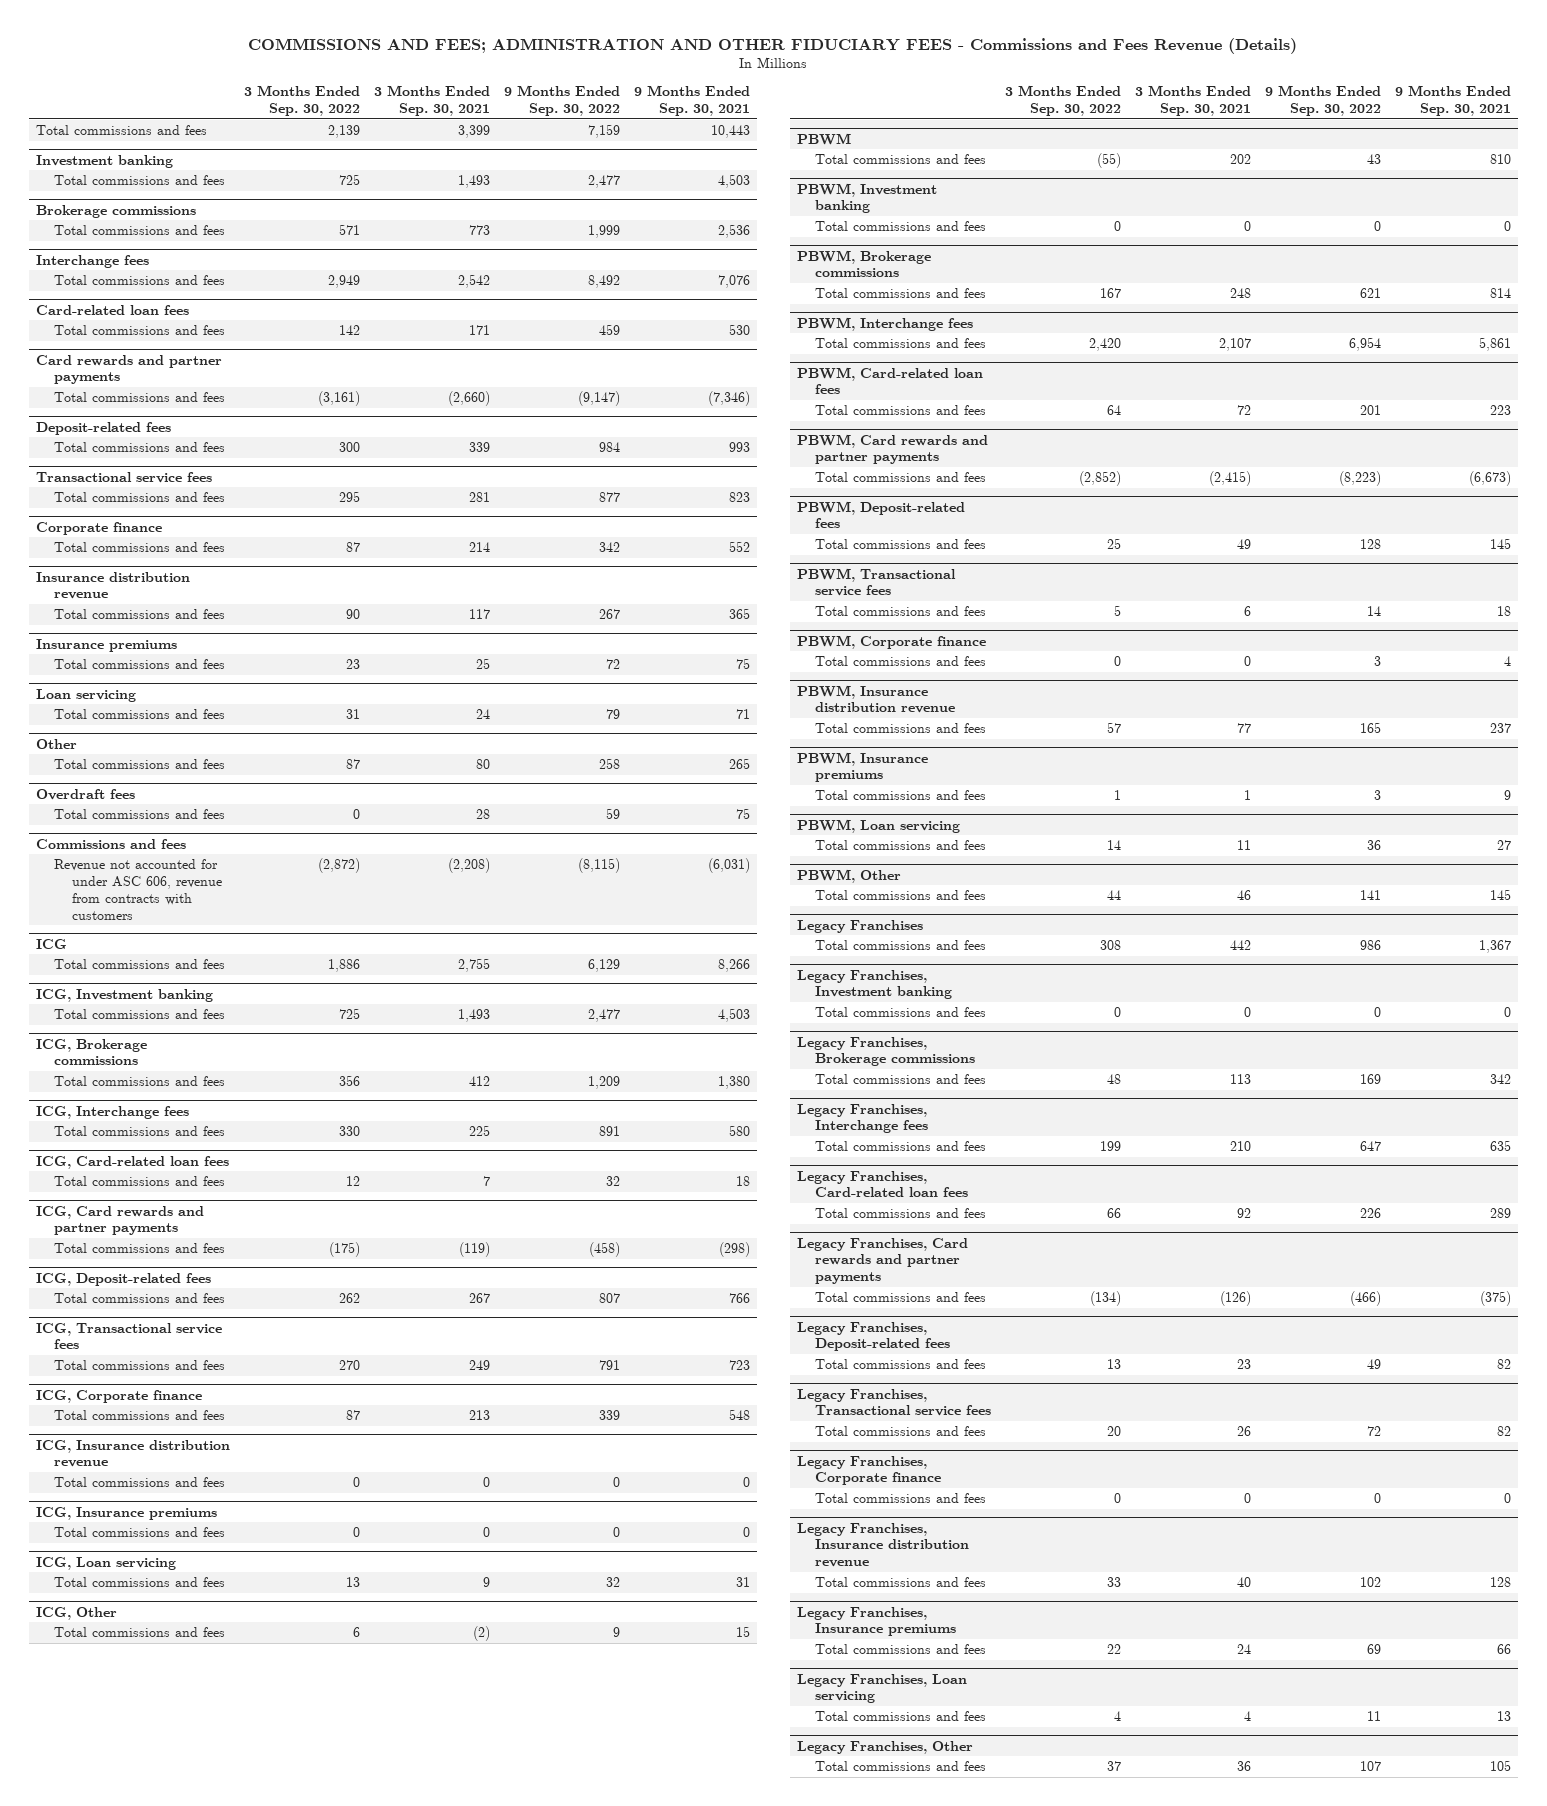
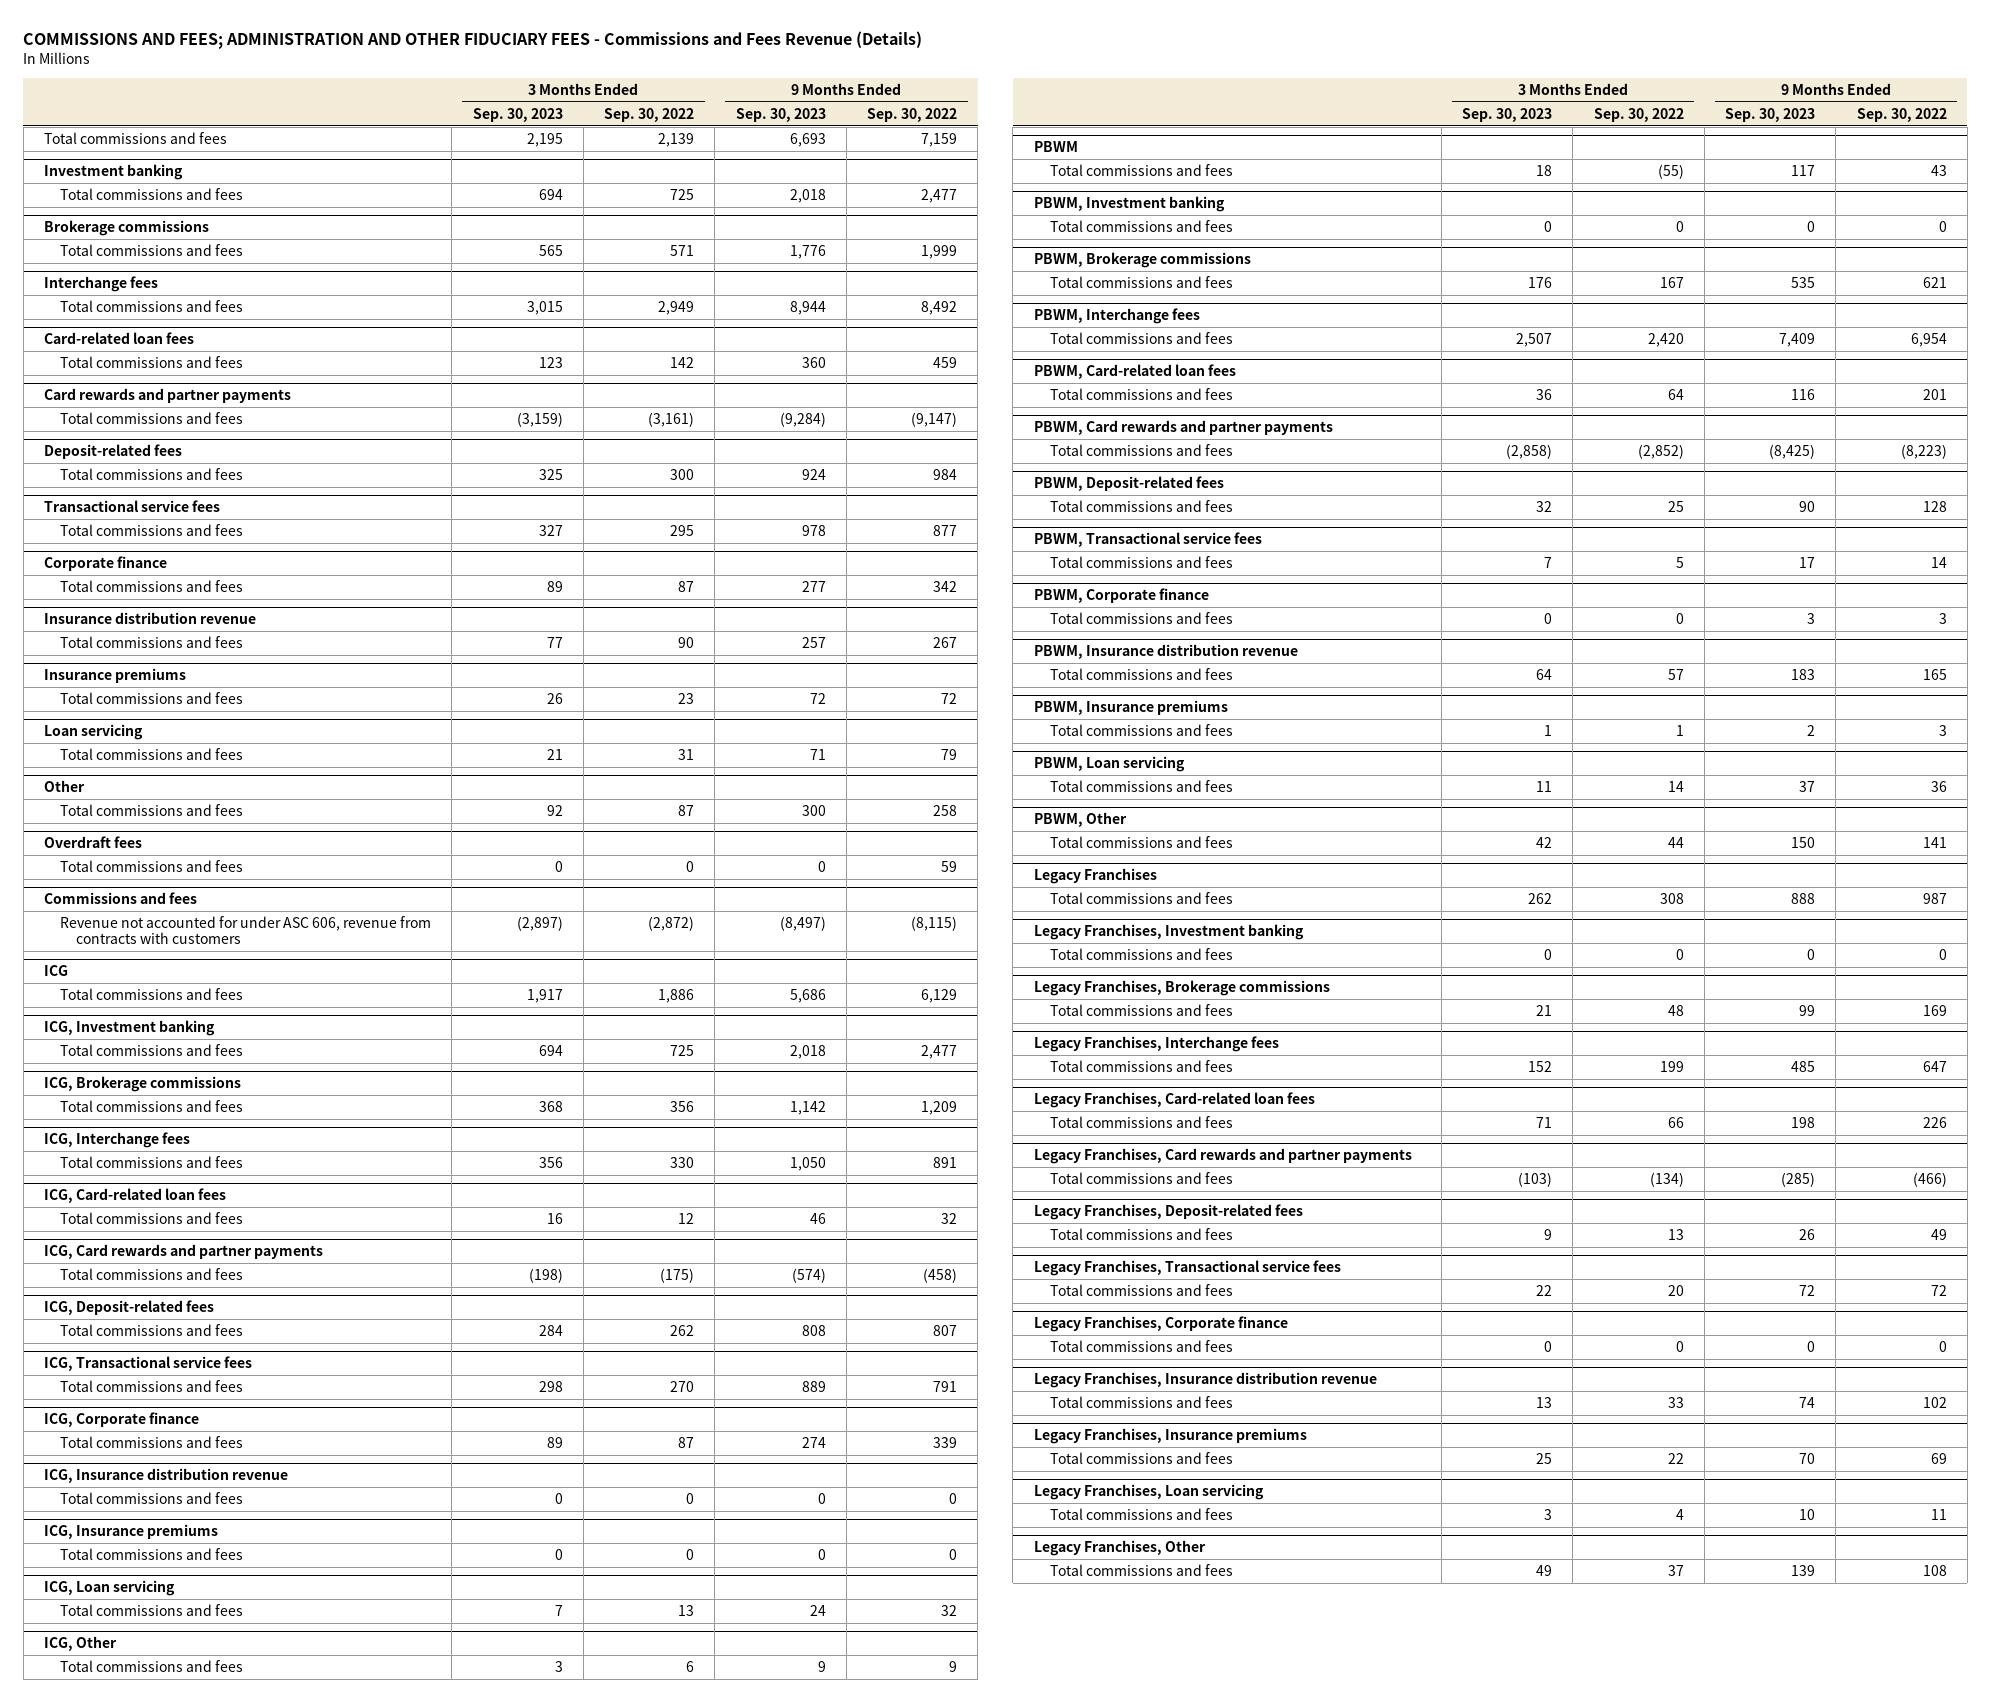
[373,84,490,116] 3 Months Ended Sep. 30, 2021 -> none
[633,84,750,116] 9 Months Ended Sep. 30, 2021 -> none
none -> [472,107,563,122] Sep. 30, 2023
none -> [735,107,826,122] Sep. 30, 2023
[1359,940,1381,951] 986 -> [1922,893,1947,905] 987
[1359,1761,1381,1772] 107 -> [1922,1565,1947,1577] 108

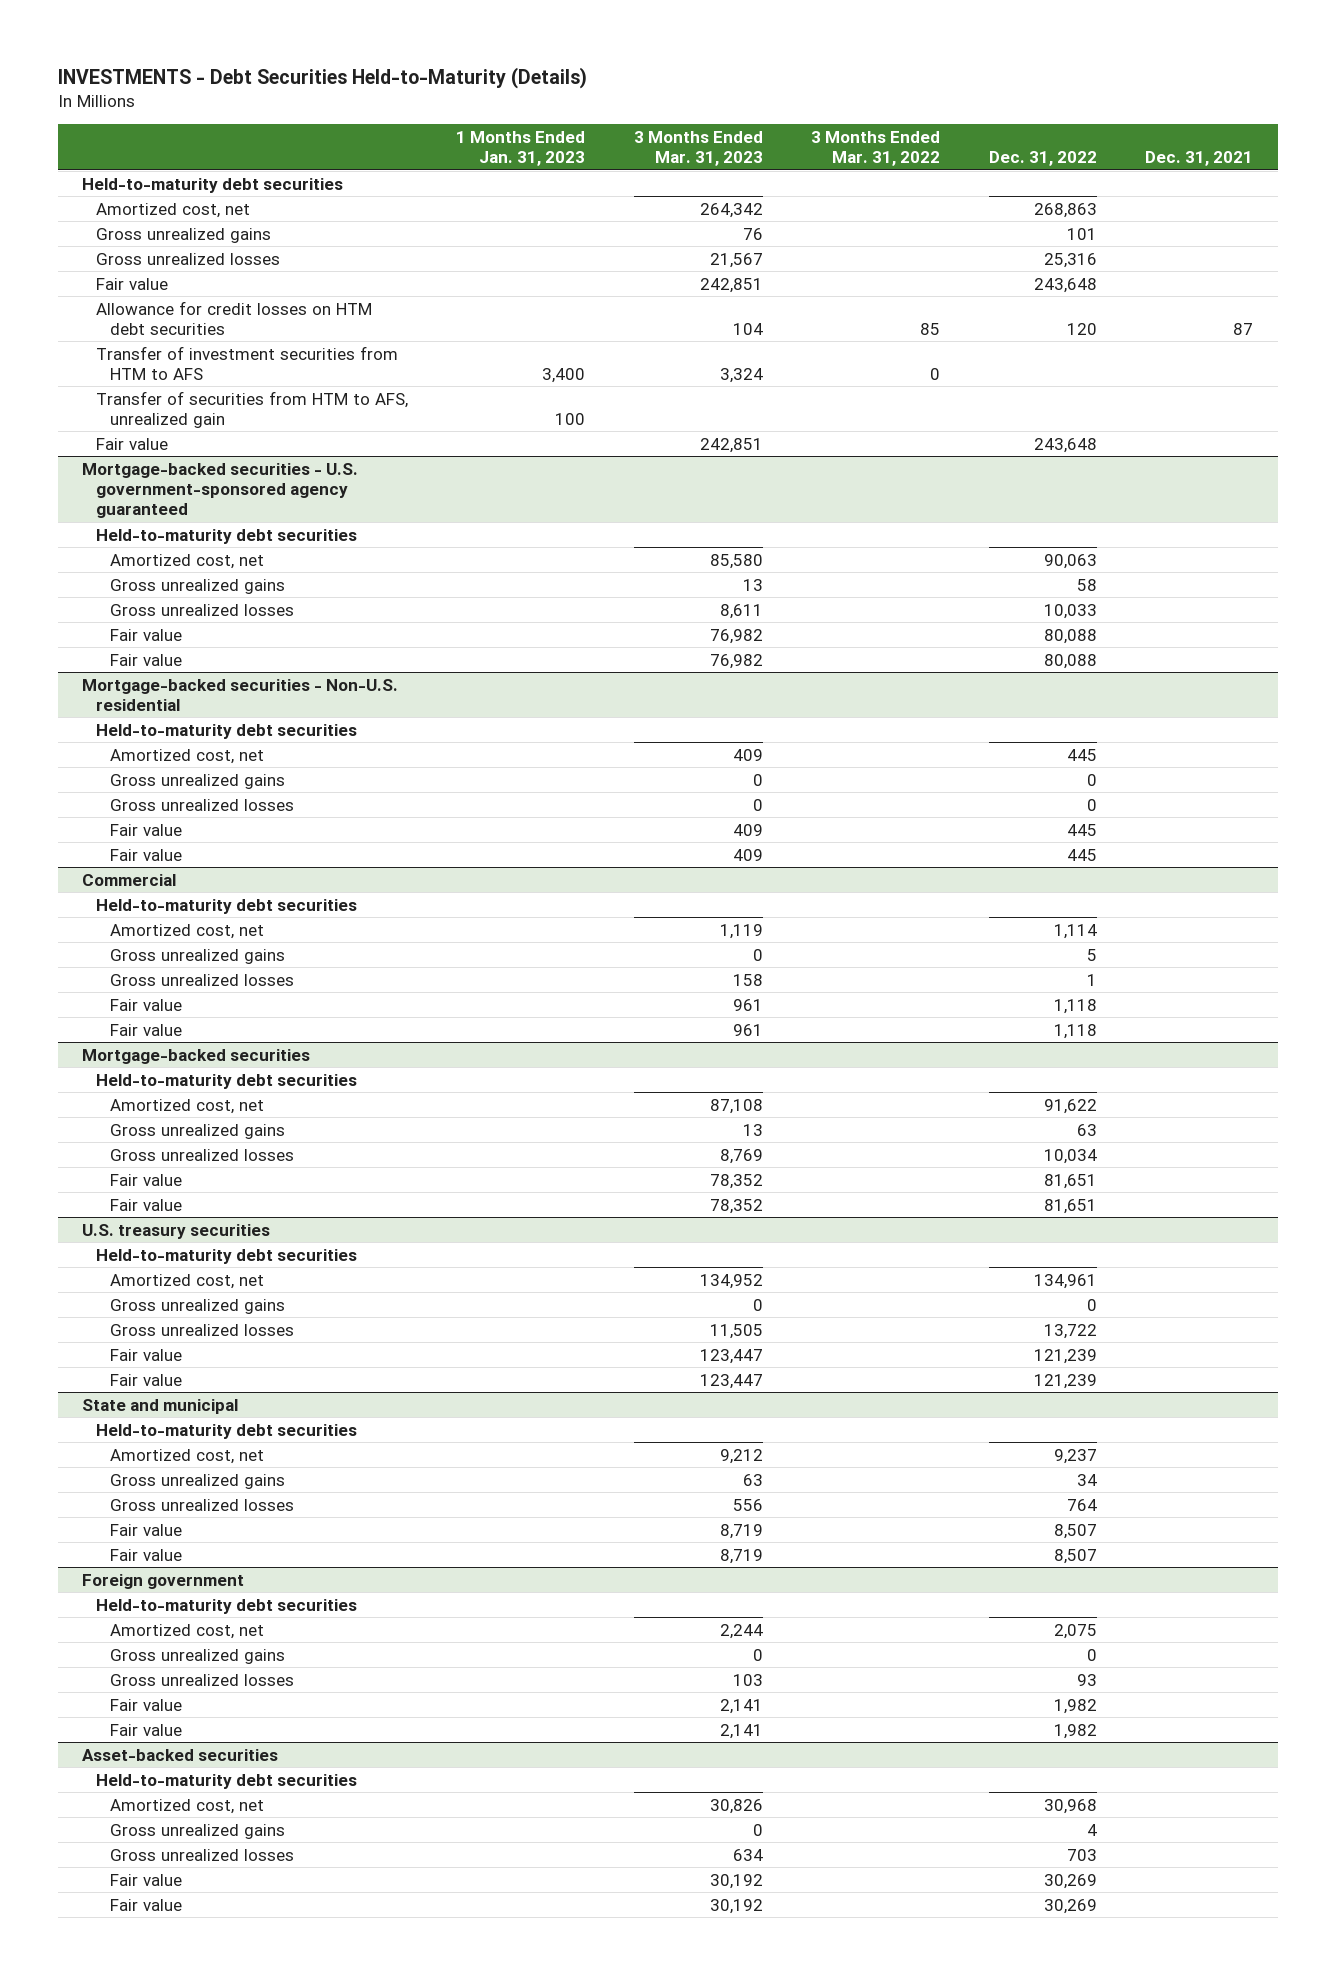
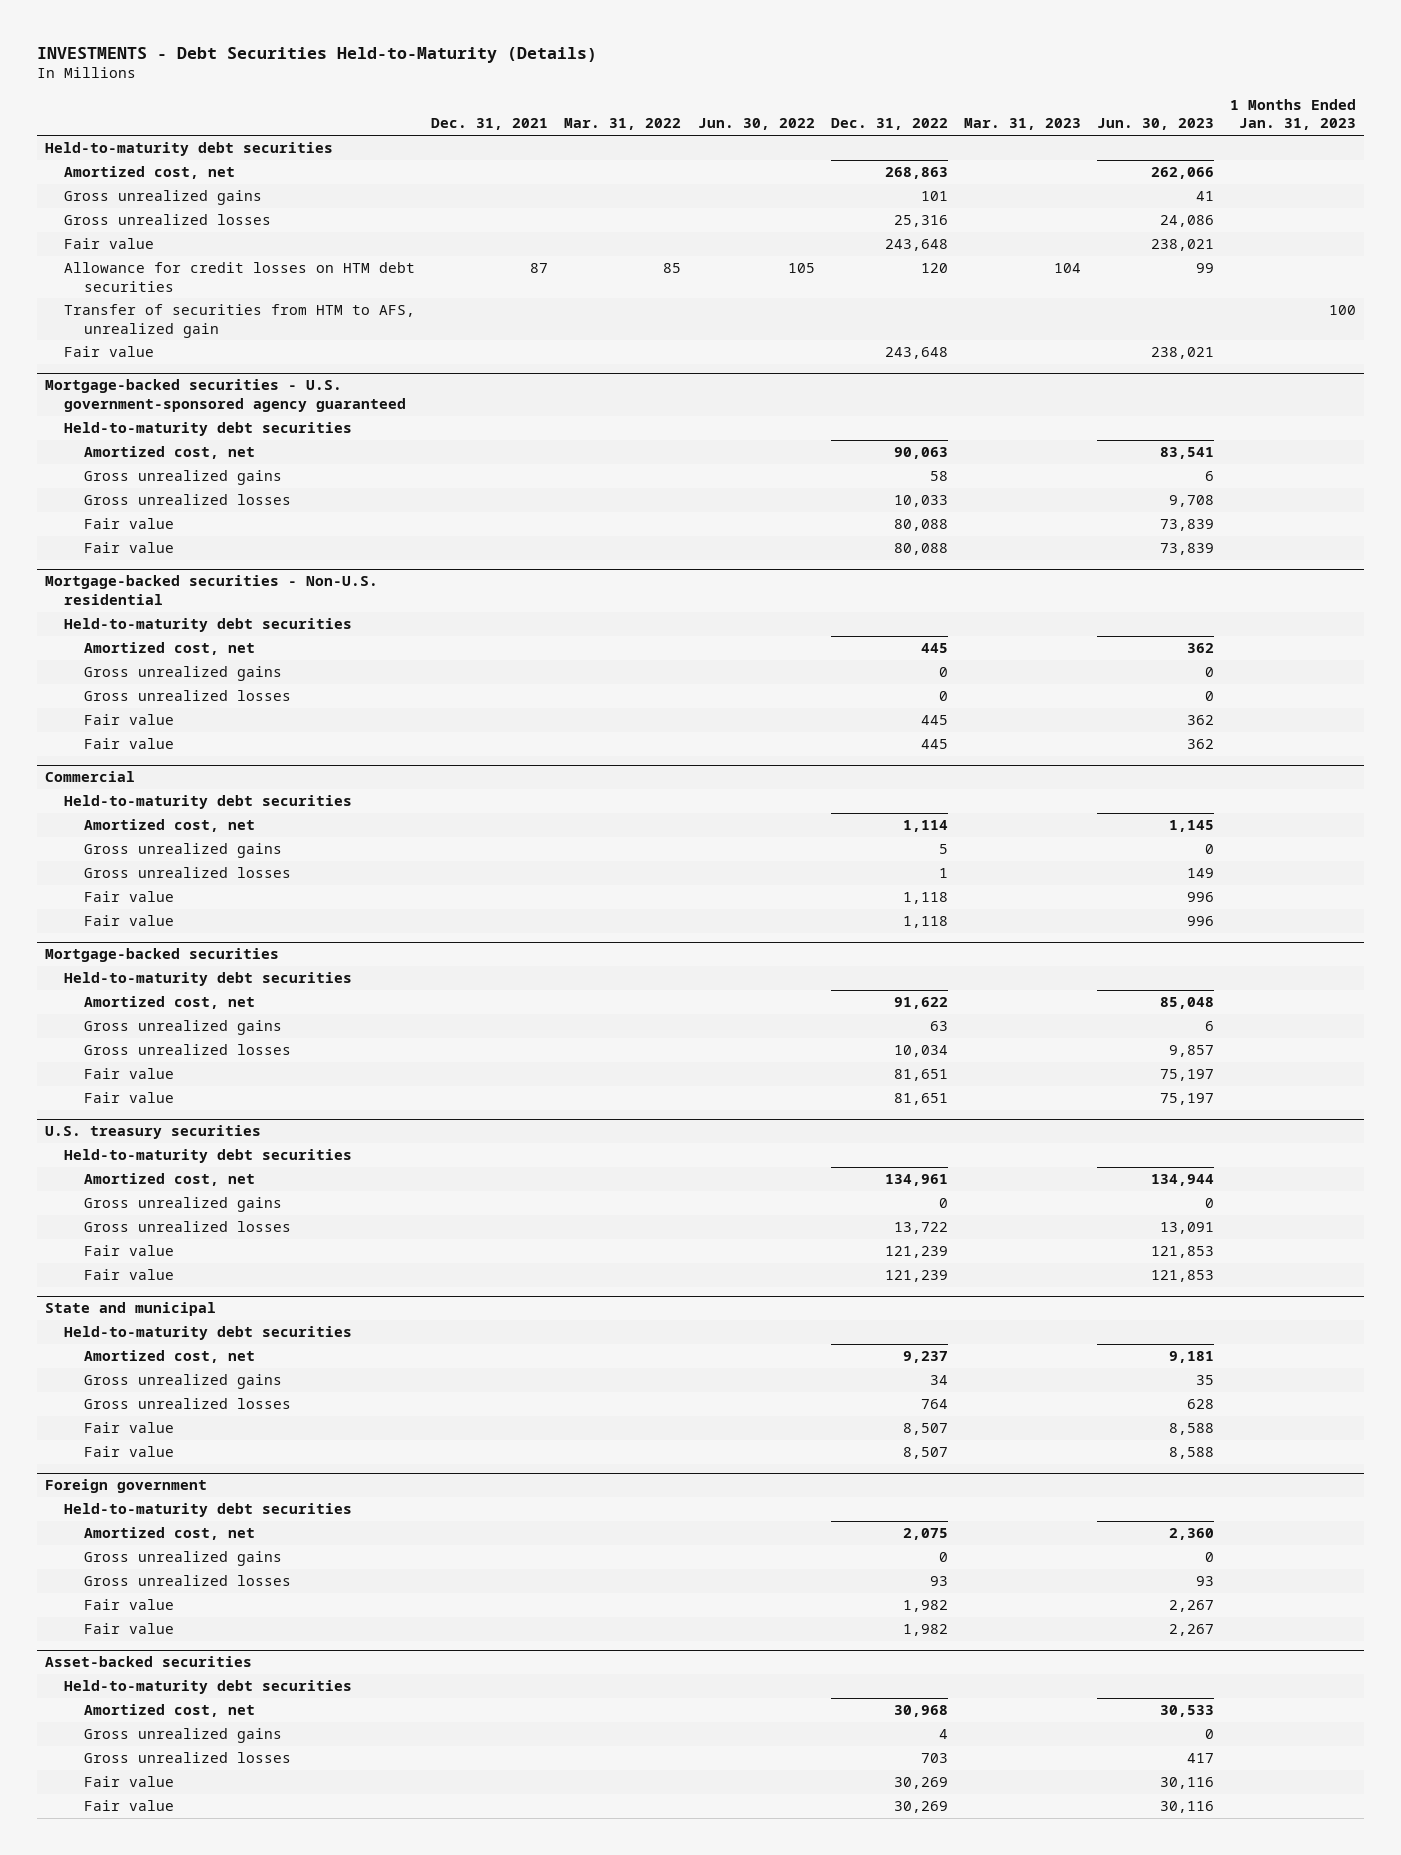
[633,130,763,167] 3 Months Ended Mar. 31, 2023 -> none
[811,130,941,167] 3 Months Ended Mar. 31, 2022 -> none
none -> [564,118,682,131] Mar. 31, 2022
none -> [697,118,815,131] Jun. 30, 2022
none -> [963,118,1081,131] Mar. 31, 2023
none -> [1096,118,1214,131] Jun. 30, 2023
[95,345,398,380] Transfer of investment securities from HTM to AFS -> none

